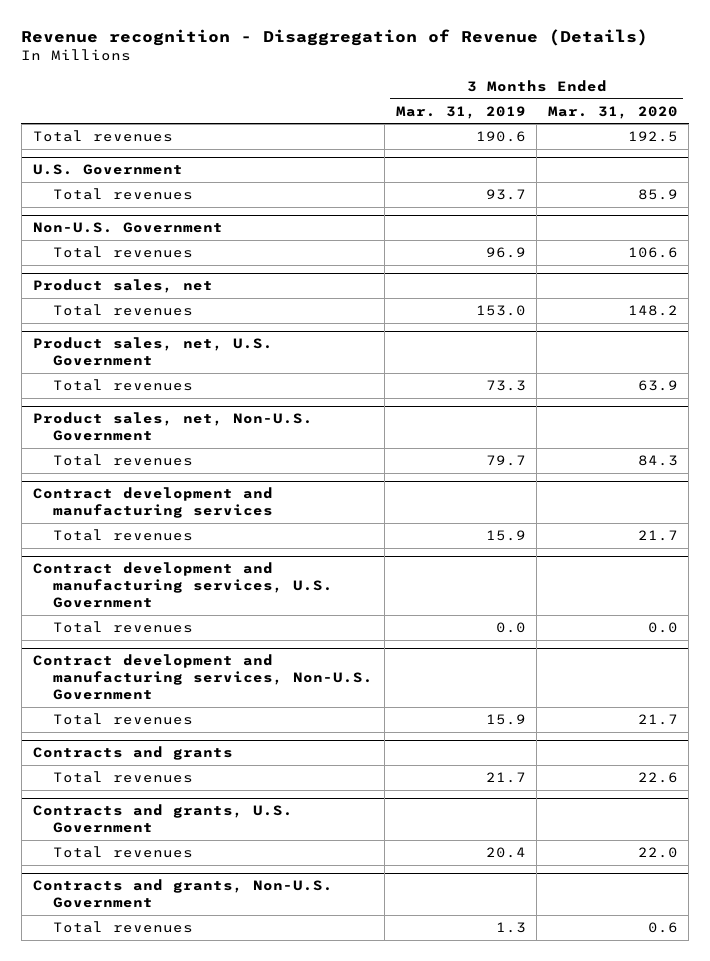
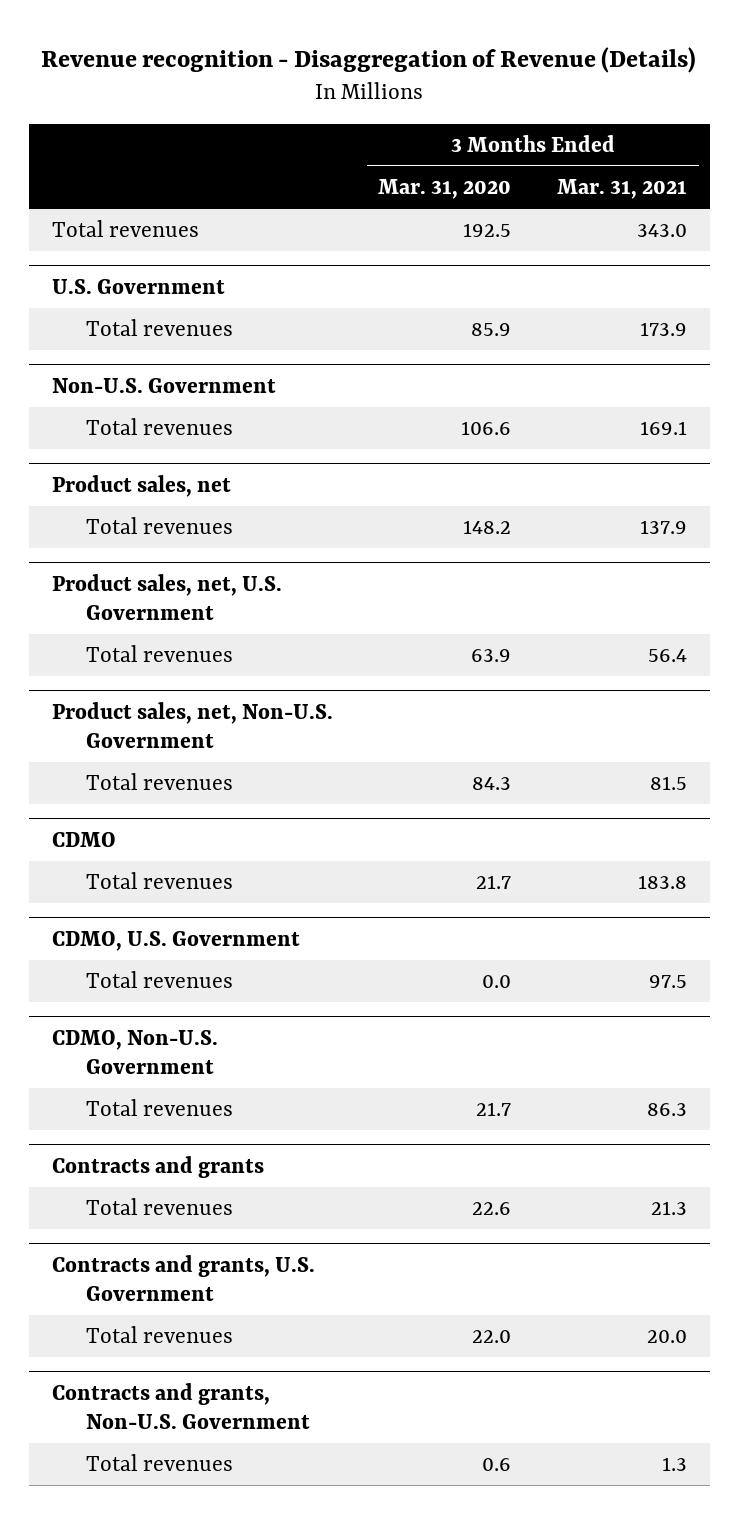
[395,105,526,119] Mar. 31, 2019 -> none
none -> [557,179,688,200] Mar. 31, 2021
[32,487,274,519] Contract development and manufacturing services -> [51,831,116,847] CDMO
[32,562,334,608] Contract development and manufacturing services, U.S. Government -> none
none -> [51,930,300,951] CDMO, U.S. Government
[32,654,374,700] Contract development and manufacturing services, Non-U.S. Government -> none
none -> [51,1029,218,1075] CDMO, Non-U.S. Government

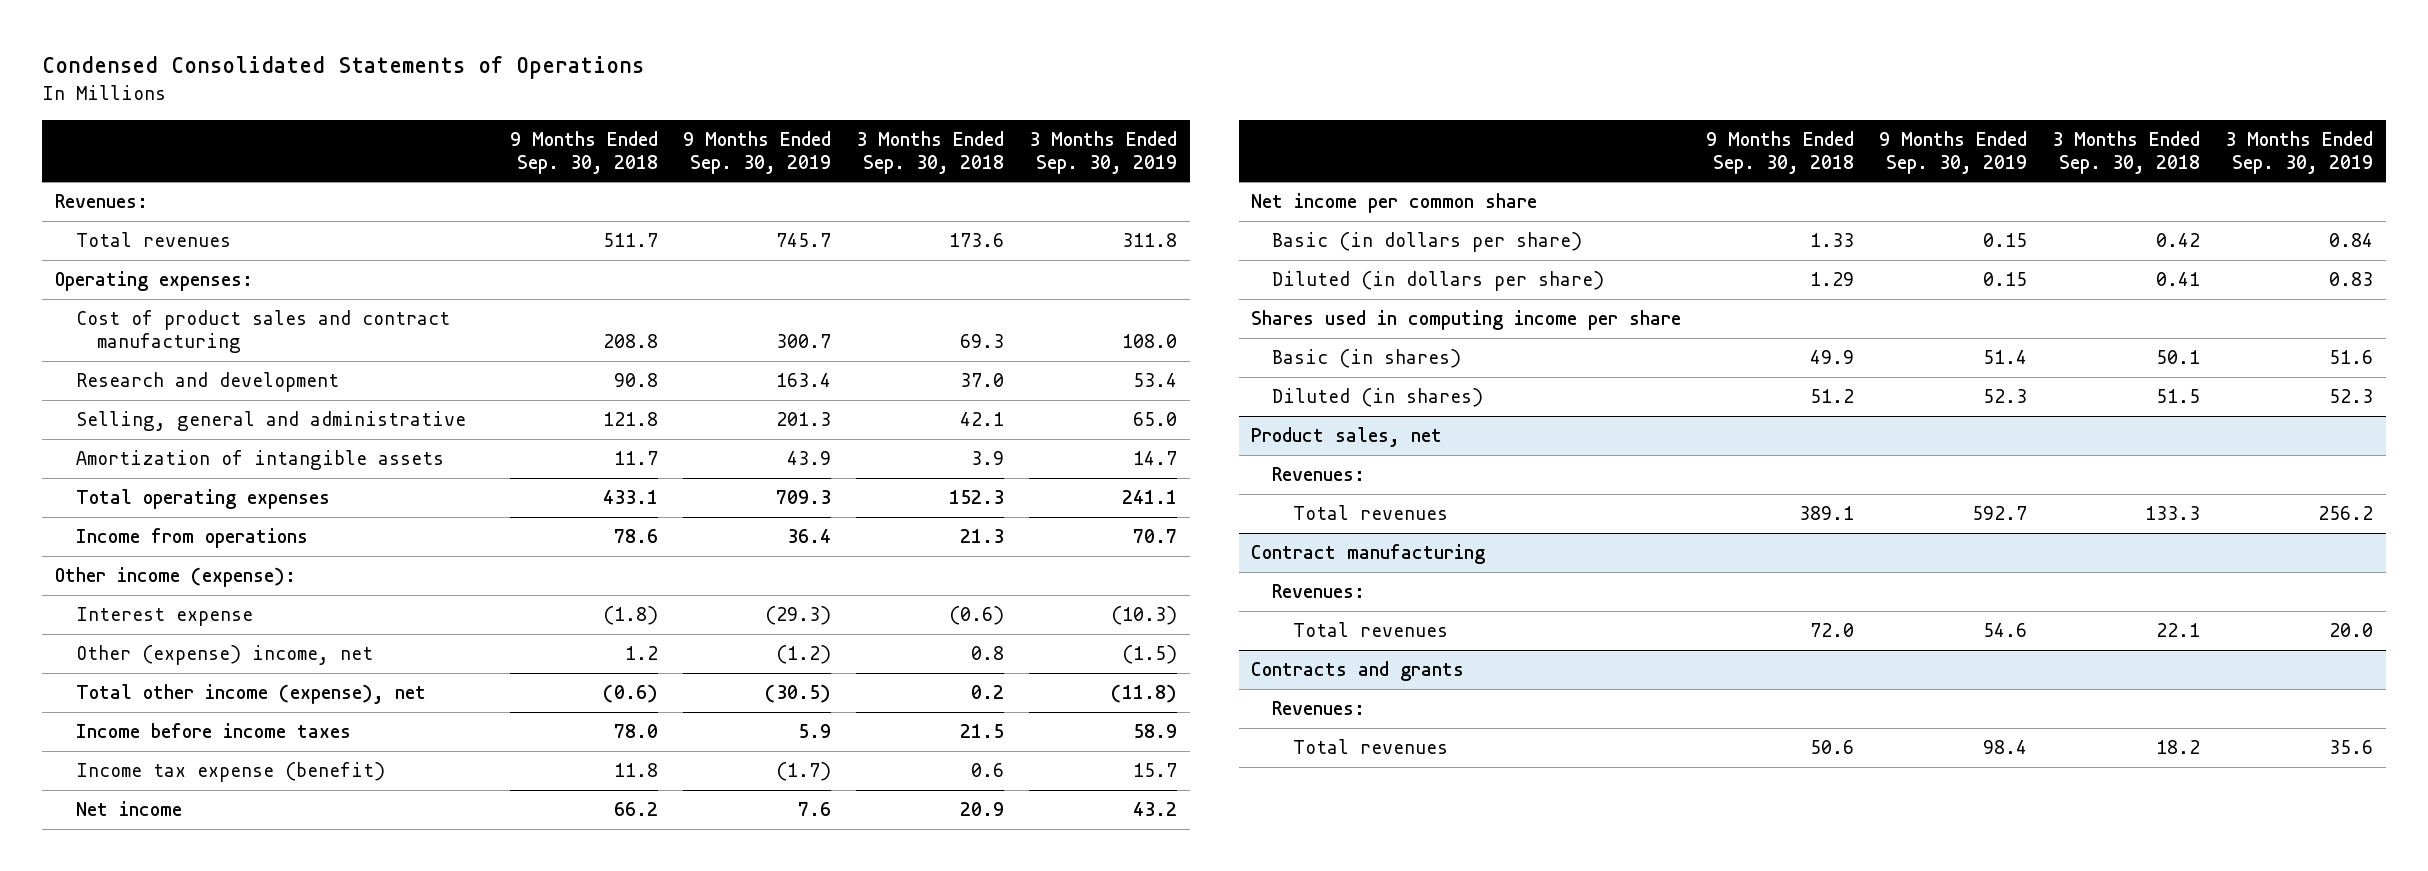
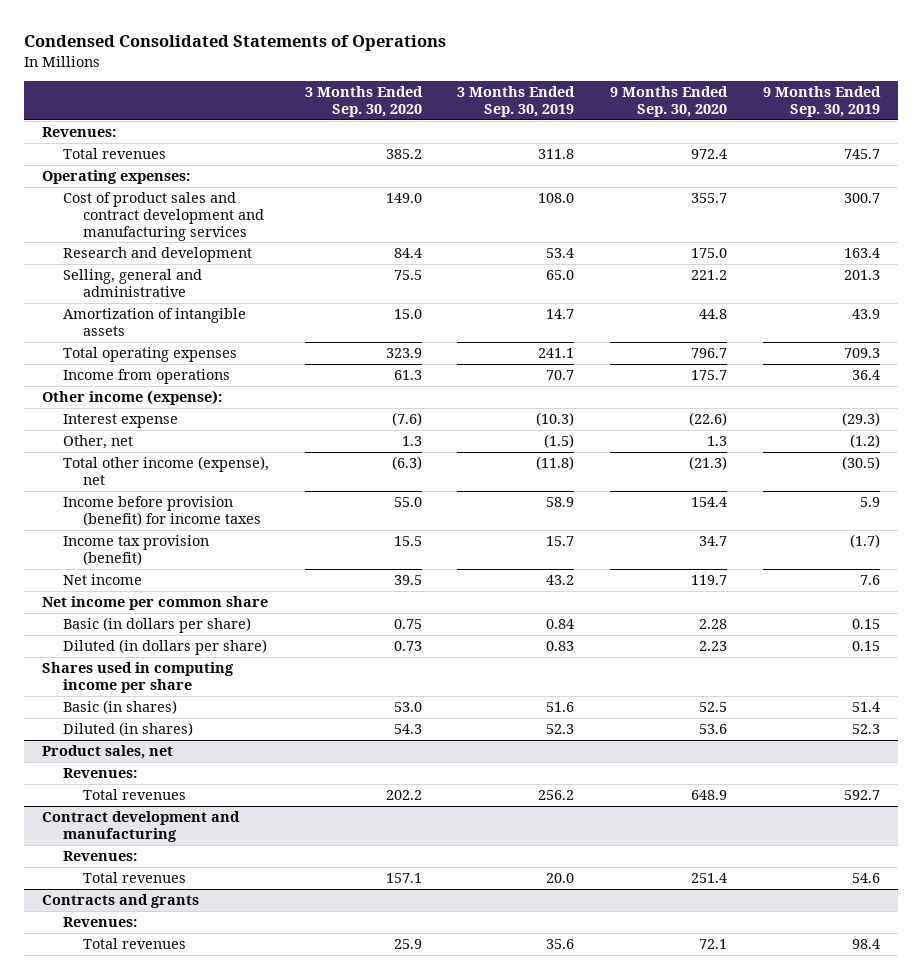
[510,130,659,174] 9 Months Ended Sep. 30, 2018 -> none
[856,130,1005,174] 3 Months Ended Sep. 30, 2018 -> none
none -> [304,86,423,118] 3 Months Ended Sep. 30, 2020
none -> [610,86,729,118] 9 Months Ended Sep. 30, 2020
[76,310,451,354] Cost of product sales and contract manufacturing -> [62,192,265,241] Cost of product sales and contract development and manufacturing services
[76,645,374,666] Other (expense) income, net -> [62,435,133,450] Other, net
[76,723,352,739] Income before income taxes -> [62,496,262,526] Income before provision (benefit) for income taxes
[76,762,386,783] Income tax expense (benefit) -> [62,535,209,565] Income tax provision (benefit)
[1251,544,1486,565] Contract manufacturing -> [42,811,241,842] Contract development and manufacturing

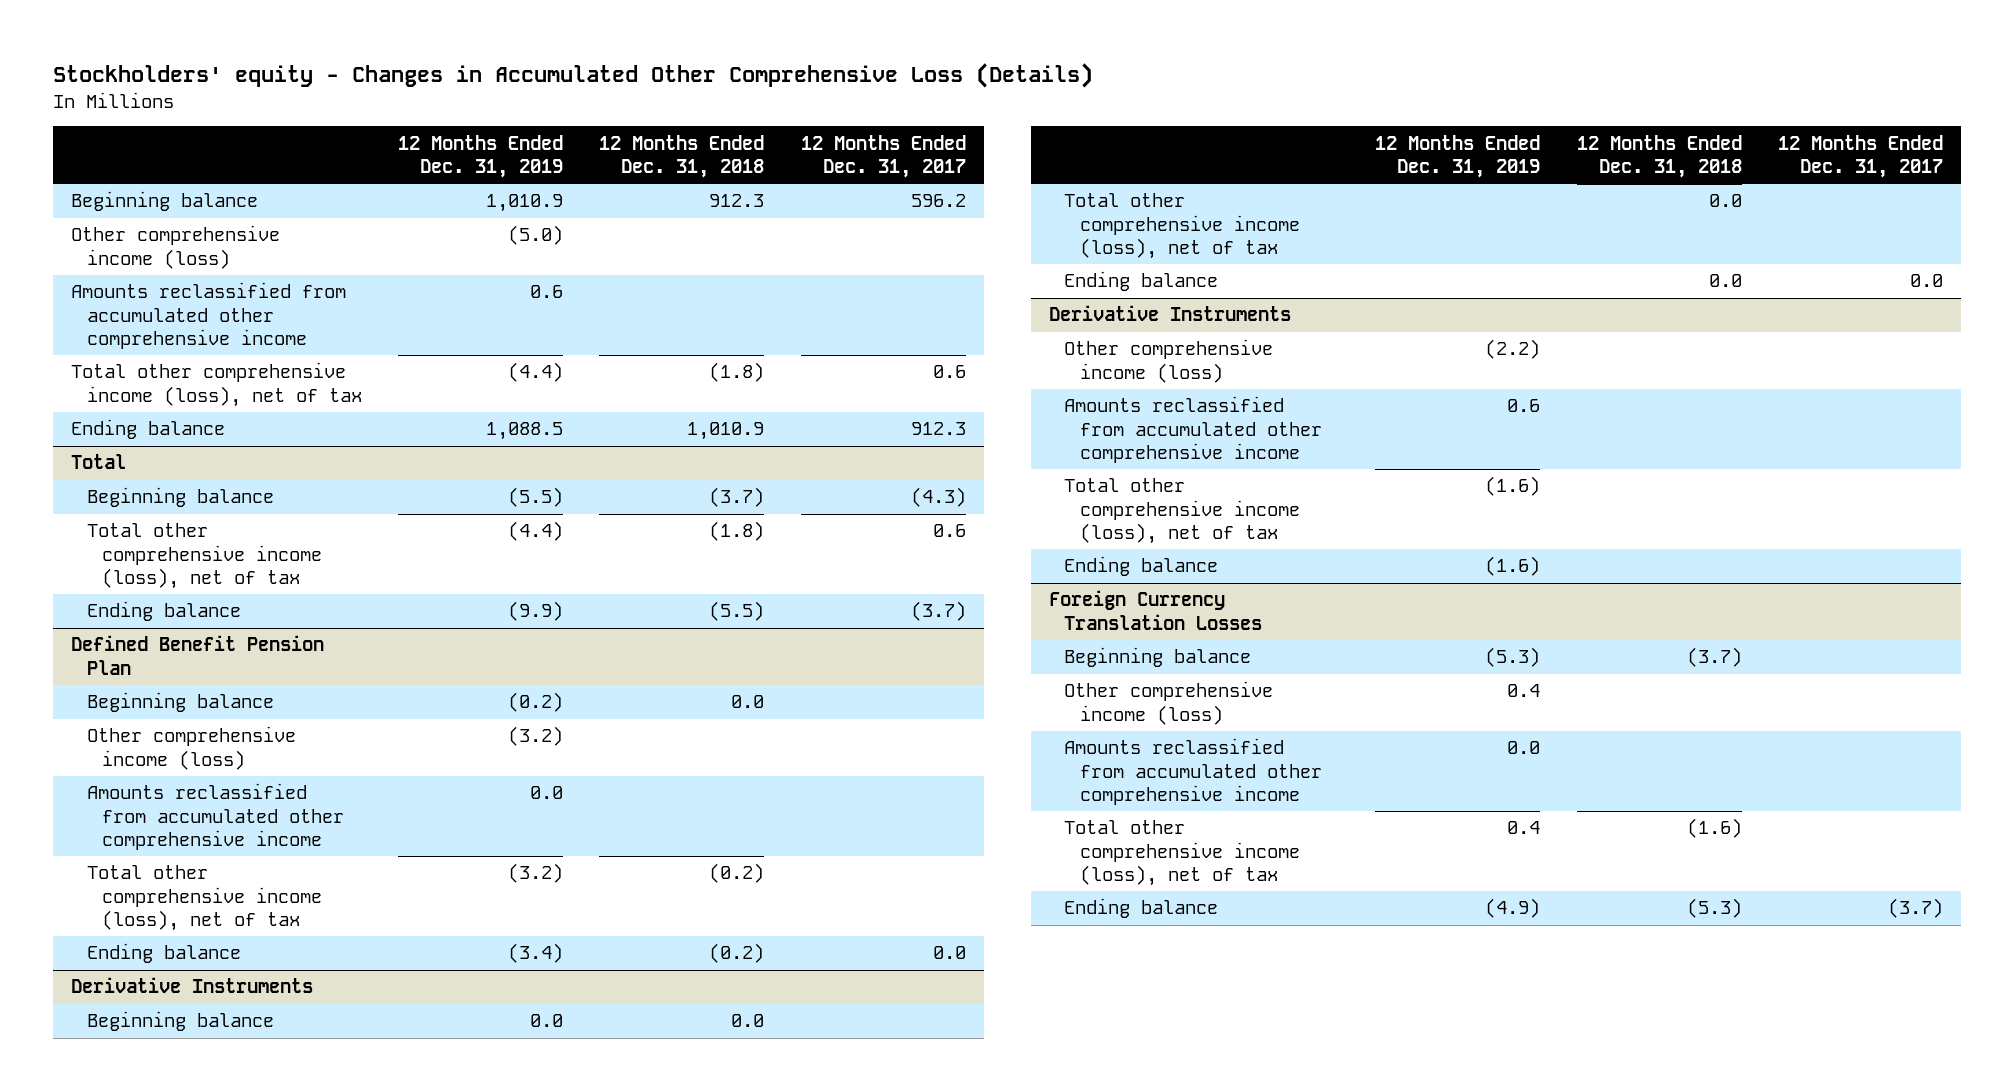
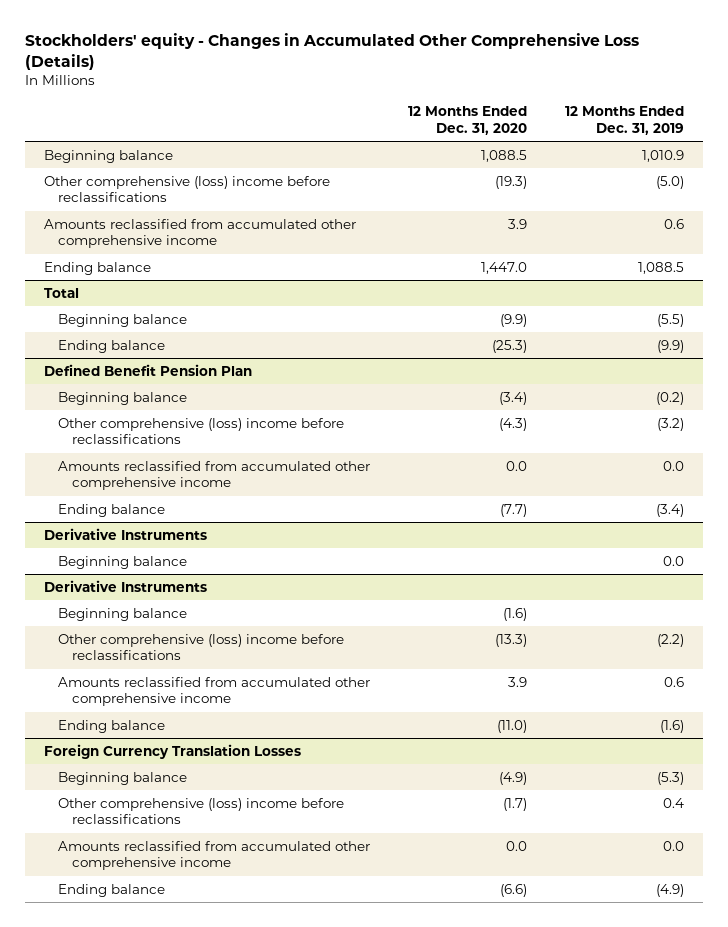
[599,134,765,179] 12 Months Ended Dec. 31, 2018 -> none
[800,134,966,179] 12 Months Ended Dec. 31, 2017 -> none
none -> [407,106,527,135] 12 Months Ended Dec. 31, 2020
[71,225,281,269] Other comprehensive income (loss) -> [43,175,330,203] Other comprehensive (loss) income before reclassifications
[71,362,362,407] Total other comprehensive income (loss), net of tax -> none
[86,523,323,589] Total other comprehensive income (loss), net of tax -> none
[86,726,296,770] Other comprehensive income (loss) -> [57,417,344,445] Other comprehensive (loss) income before reclassifications
[86,865,323,931] Total other comprehensive income (loss), net of tax -> none
[1064,193,1300,259] Total other comprehensive income (loss), net of tax -> none
[1064,271,1219,292] Ending balance -> none
none -> [57,607,187,621] Beginning balance
[1064,339,1274,383] Other comprehensive income (loss) -> [57,633,344,661] Other comprehensive (loss) income before reclassifications
[1064,478,1300,544] Total other comprehensive income (loss), net of tax -> none
[1064,681,1274,725] Other comprehensive income (loss) -> [57,797,344,825] Other comprehensive (loss) income before reclassifications
[1064,820,1300,886] Total other comprehensive income (loss), net of tax -> none

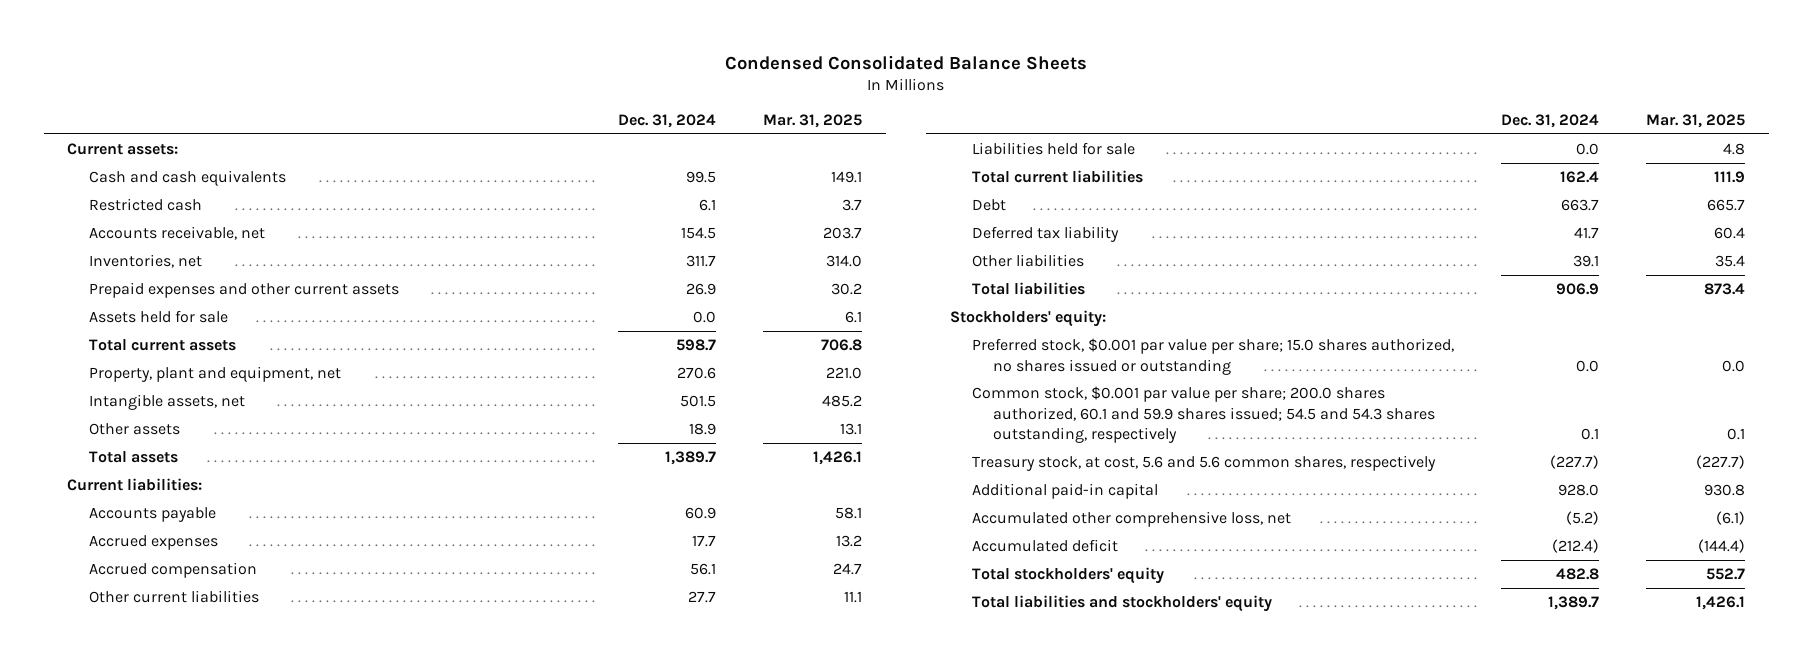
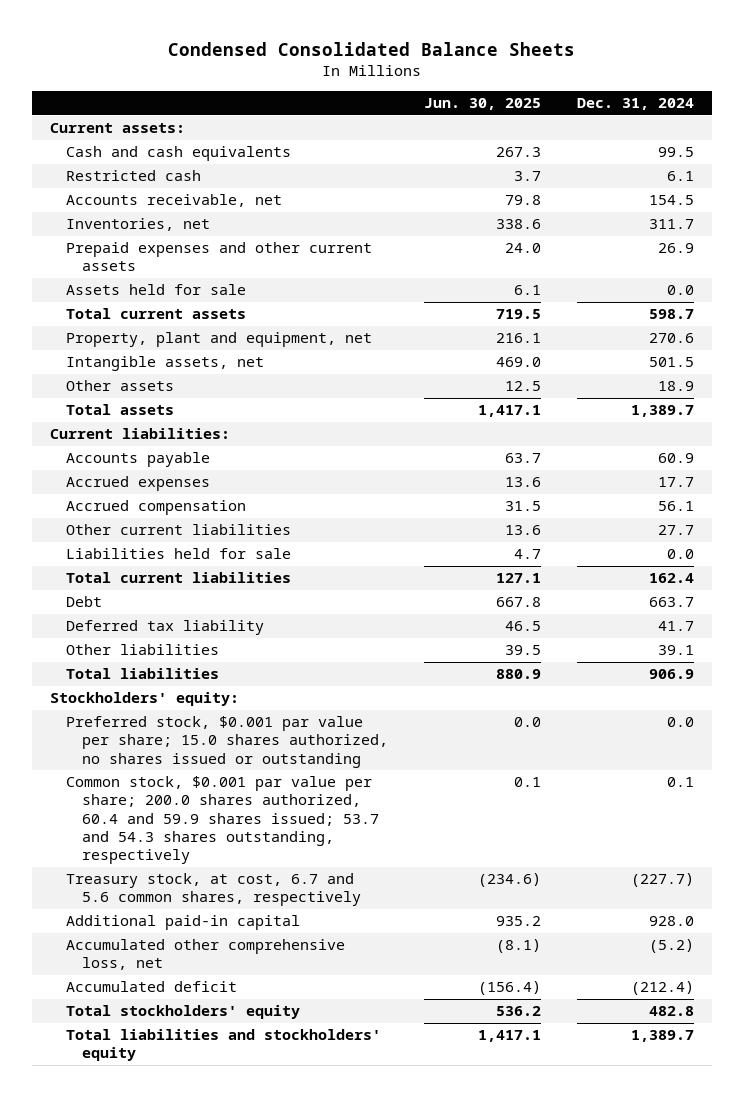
[763,114,863,129] Mar. 31, 2025 -> none
none -> [423,98,541,111] Jun. 30, 2025
[971,385,1436,444] Common stock, $0.001 par value per share; 200.0 shares authorized, 60.1 and 59.9 shares issued; 54.5 and 54.3 shares outstanding, respectively -> [66,776,379,865] Common stock, $0.001 par value per share; 200.0 shares authorized, 60.4 and 59.9 shares issued; 53.7 and 54.3 shares outstanding, respectively
[971,454,1436,471] Treasury stock, at cost, 5.6 and 5.6 common shares, respectively -> [66,873,361,907] Treasury stock, at cost, 6.7 and 5.6 common shares, respectively

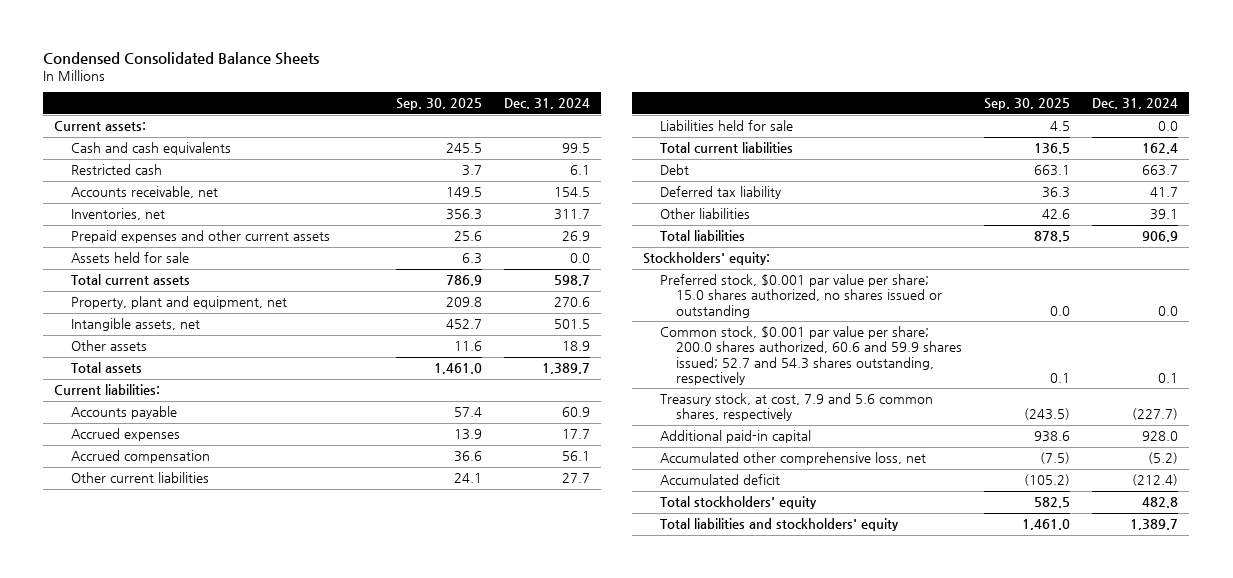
[423,98,541,111] Jun. 30, 2025 -> none
none -> [395,98,482,111] Sep. 30, 2025
[66,776,379,865] Common stock, $0.001 par value per share; 200.0 shares authorized, 60.4 and 59.9 shares issued; 53.7 and 54.3 shares outstanding, respectively -> [659,326,963,385] Common stock, $0.001 par value per share; 200.0 shares authorized, 60.6 and 59.9 shares issued; 52.7 and 54.3 shares outstanding, respectively
[66,873,361,907] Treasury stock, at cost, 6.7 and 5.6 common shares, respectively -> [659,393,933,422] Treasury stock, at cost, 7.9 and 5.6 common shares, respectively

